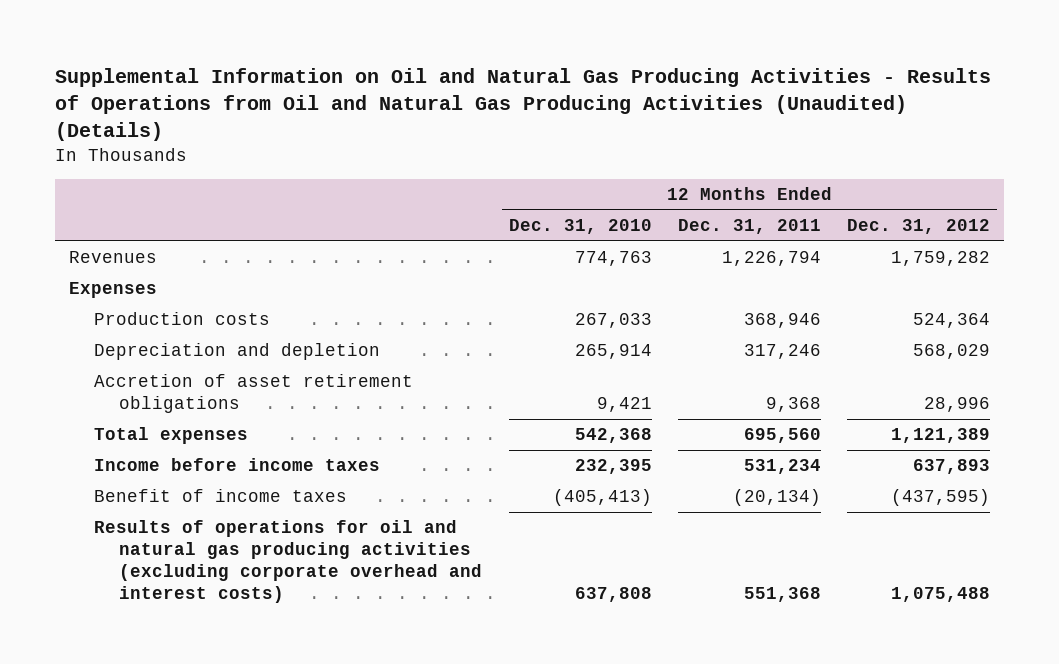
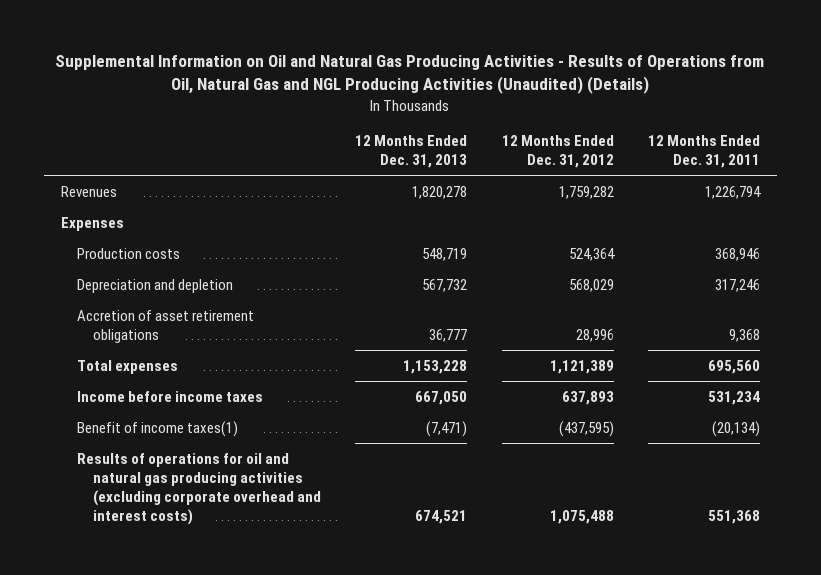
[55,67,992,142] Supplemental Information on Oil and Natural Gas Producing Activities - Results of Operations from Oil and Natural Gas Producing Activities (Unaudited) (Details) -> [55,55,765,95] Supplemental Information on Oil and Natural Gas Producing Activities - Results of Operations from Oil, Natural Gas and NGL Producing Activities (Unaudited) (Details)
[508,219,652,235] Dec. 31, 2010 -> none
none -> [355,135,468,169] 12 Months Ended Dec. 31, 2013
[94,489,348,503] Benefit of income taxes -> [76,420,238,437] Benefit of income taxes(1)

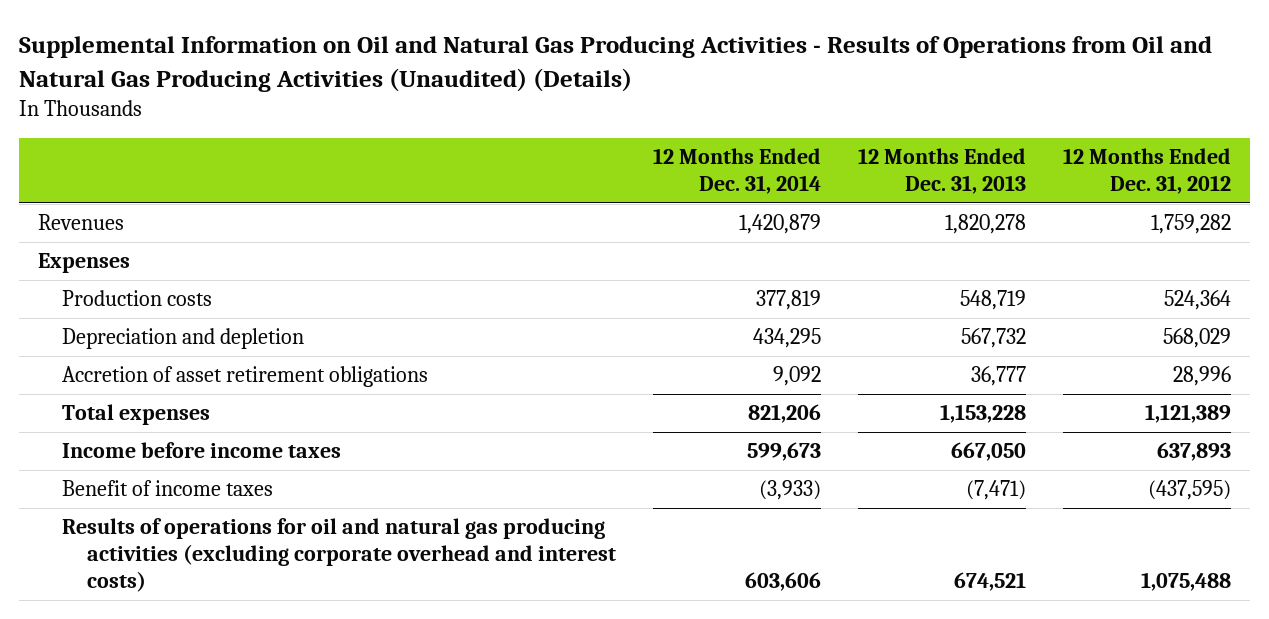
[55,55,765,95] Supplemental Information on Oil and Natural Gas Producing Activities - Results of Operations from Oil, Natural Gas and NGL Producing Activities (Unaudited) (Details) -> [19,35,1213,92] Supplemental Information on Oil and Natural Gas Producing Activities - Results of Operations from Oil and Natural Gas Producing Activities (Unaudited) (Details)
[647,135,760,169] 12 Months Ended Dec. 31, 2011 -> none
none -> [652,148,821,195] 12 Months Ended Dec. 31, 2014
[76,420,238,437] Benefit of income taxes(1) -> [62,480,274,497] Benefit of income taxes

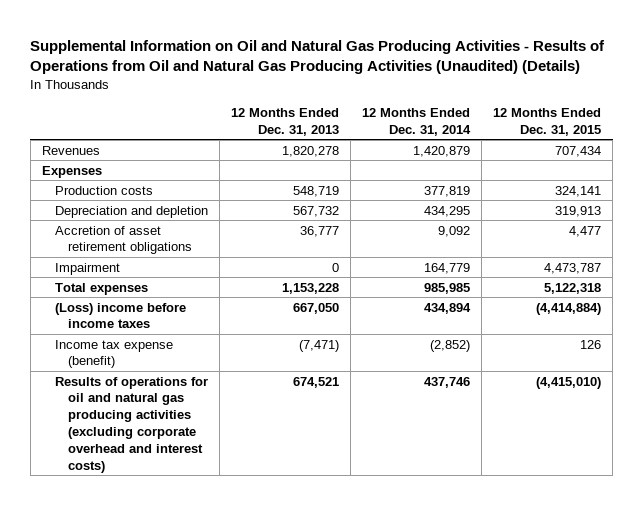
[1063,148,1232,195] 12 Months Ended Dec. 31, 2012 -> none
none -> [493,107,602,136] 12 Months Ended Dec. 31, 2015
none -> [54,262,120,275] Impairment
[747,404,821,424] 821,206 -> [424,282,471,294] 985,985
[62,442,342,459] Income before income taxes -> [54,302,186,329] (Loss) income before income taxes
[746,442,821,462] 599,673 -> [424,302,472,314] 434,894
[62,480,274,497] Benefit of income taxes -> [54,339,173,369] Income tax expense (benefit)
[758,480,821,501] (3,933) -> [430,339,471,352] (2,852)
[744,572,821,592] 603,606 -> [424,376,471,388] 437,746

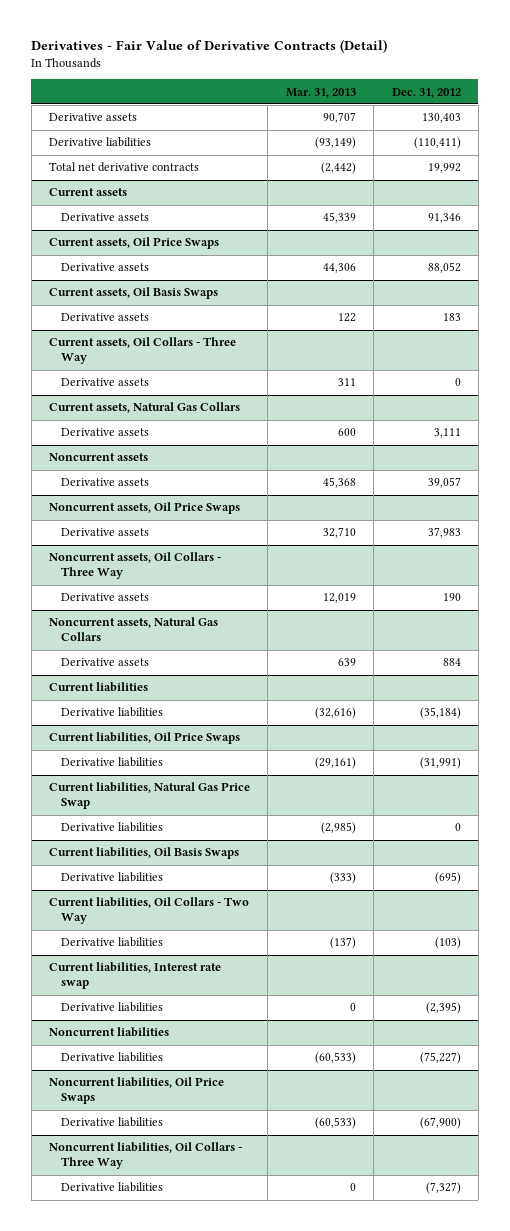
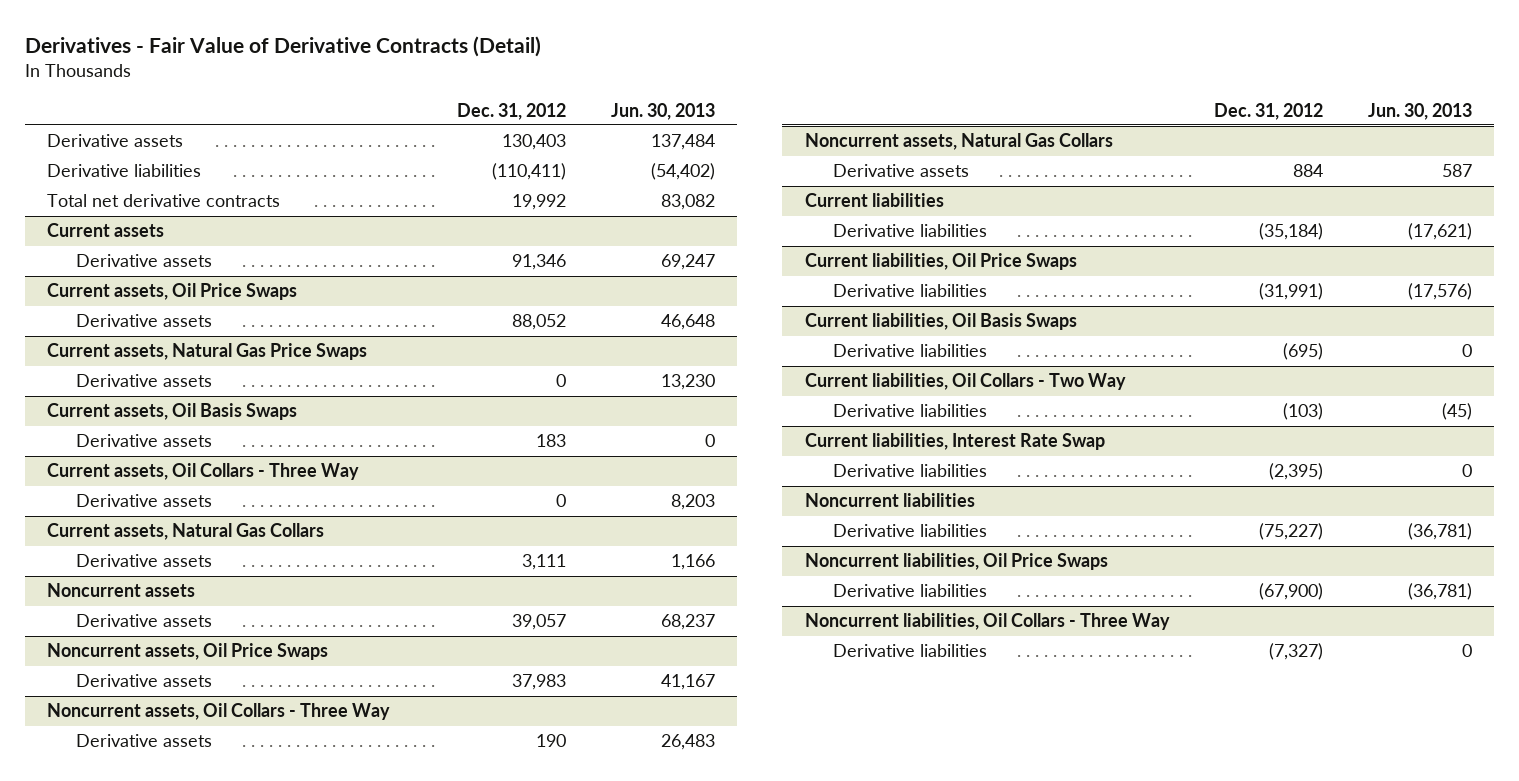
[285,87,356,98] Mar. 31, 2013 -> none
none -> [610,102,715,120] Jun. 30, 2013
none -> [47,343,368,361] Current assets, Natural Gas Price Swaps
none -> [75,374,212,388] Derivative assets
[49,782,251,810] Current liabilities, Natural Gas Price Swap -> none
[61,822,164,833] Derivative liabilities -> none
[49,962,222,990] Current liabilities, Interest rate swap -> [804,433,1105,451] Current liabilities, Interest Rate Swap

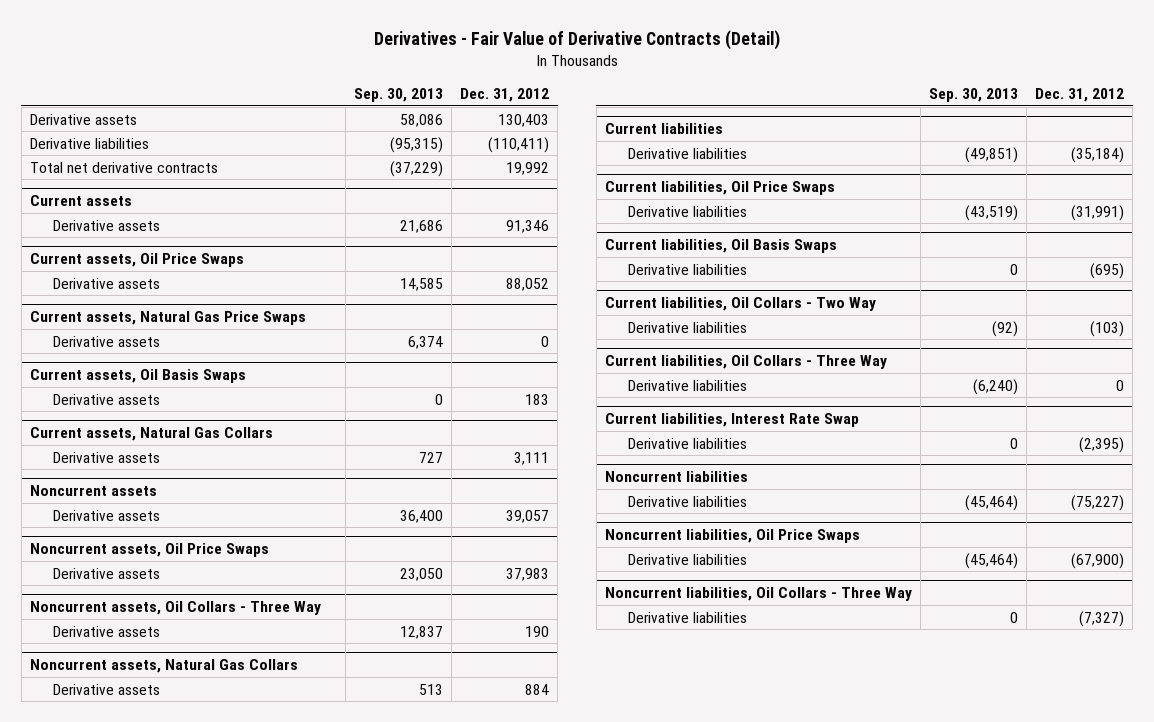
[610,102,715,120] Jun. 30, 2013 -> none
none -> [354,87,444,102] Sep. 30, 2013
[47,463,360,481] Current assets, Oil Collars - Three Way -> none
[75,494,212,508] Derivative assets -> none
none -> [604,355,887,370] Current liabilities, Oil Collars - Three Way
none -> [628,379,748,391] Derivative liabilities

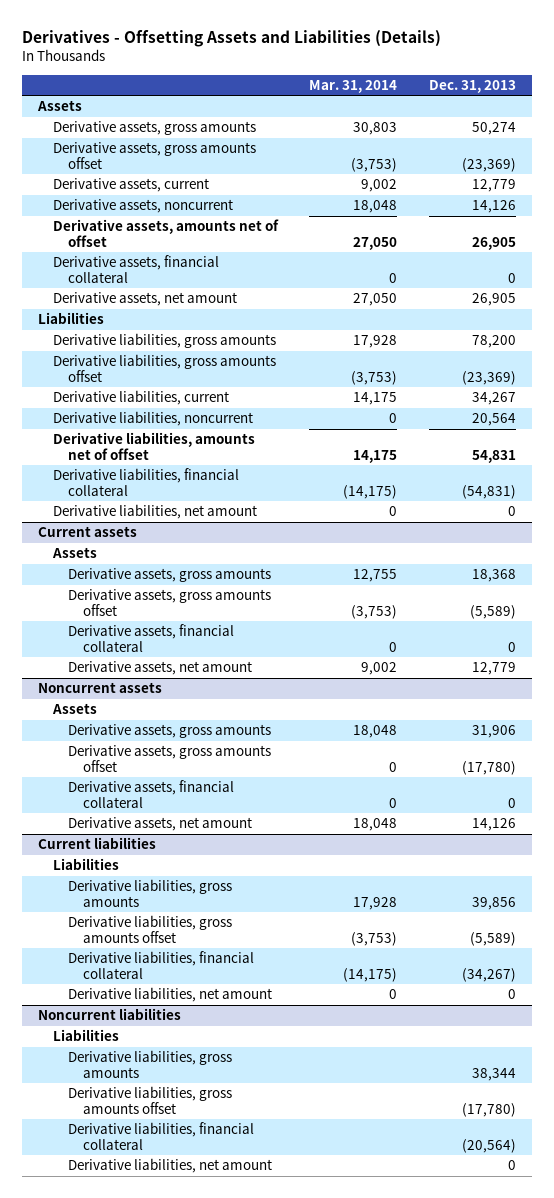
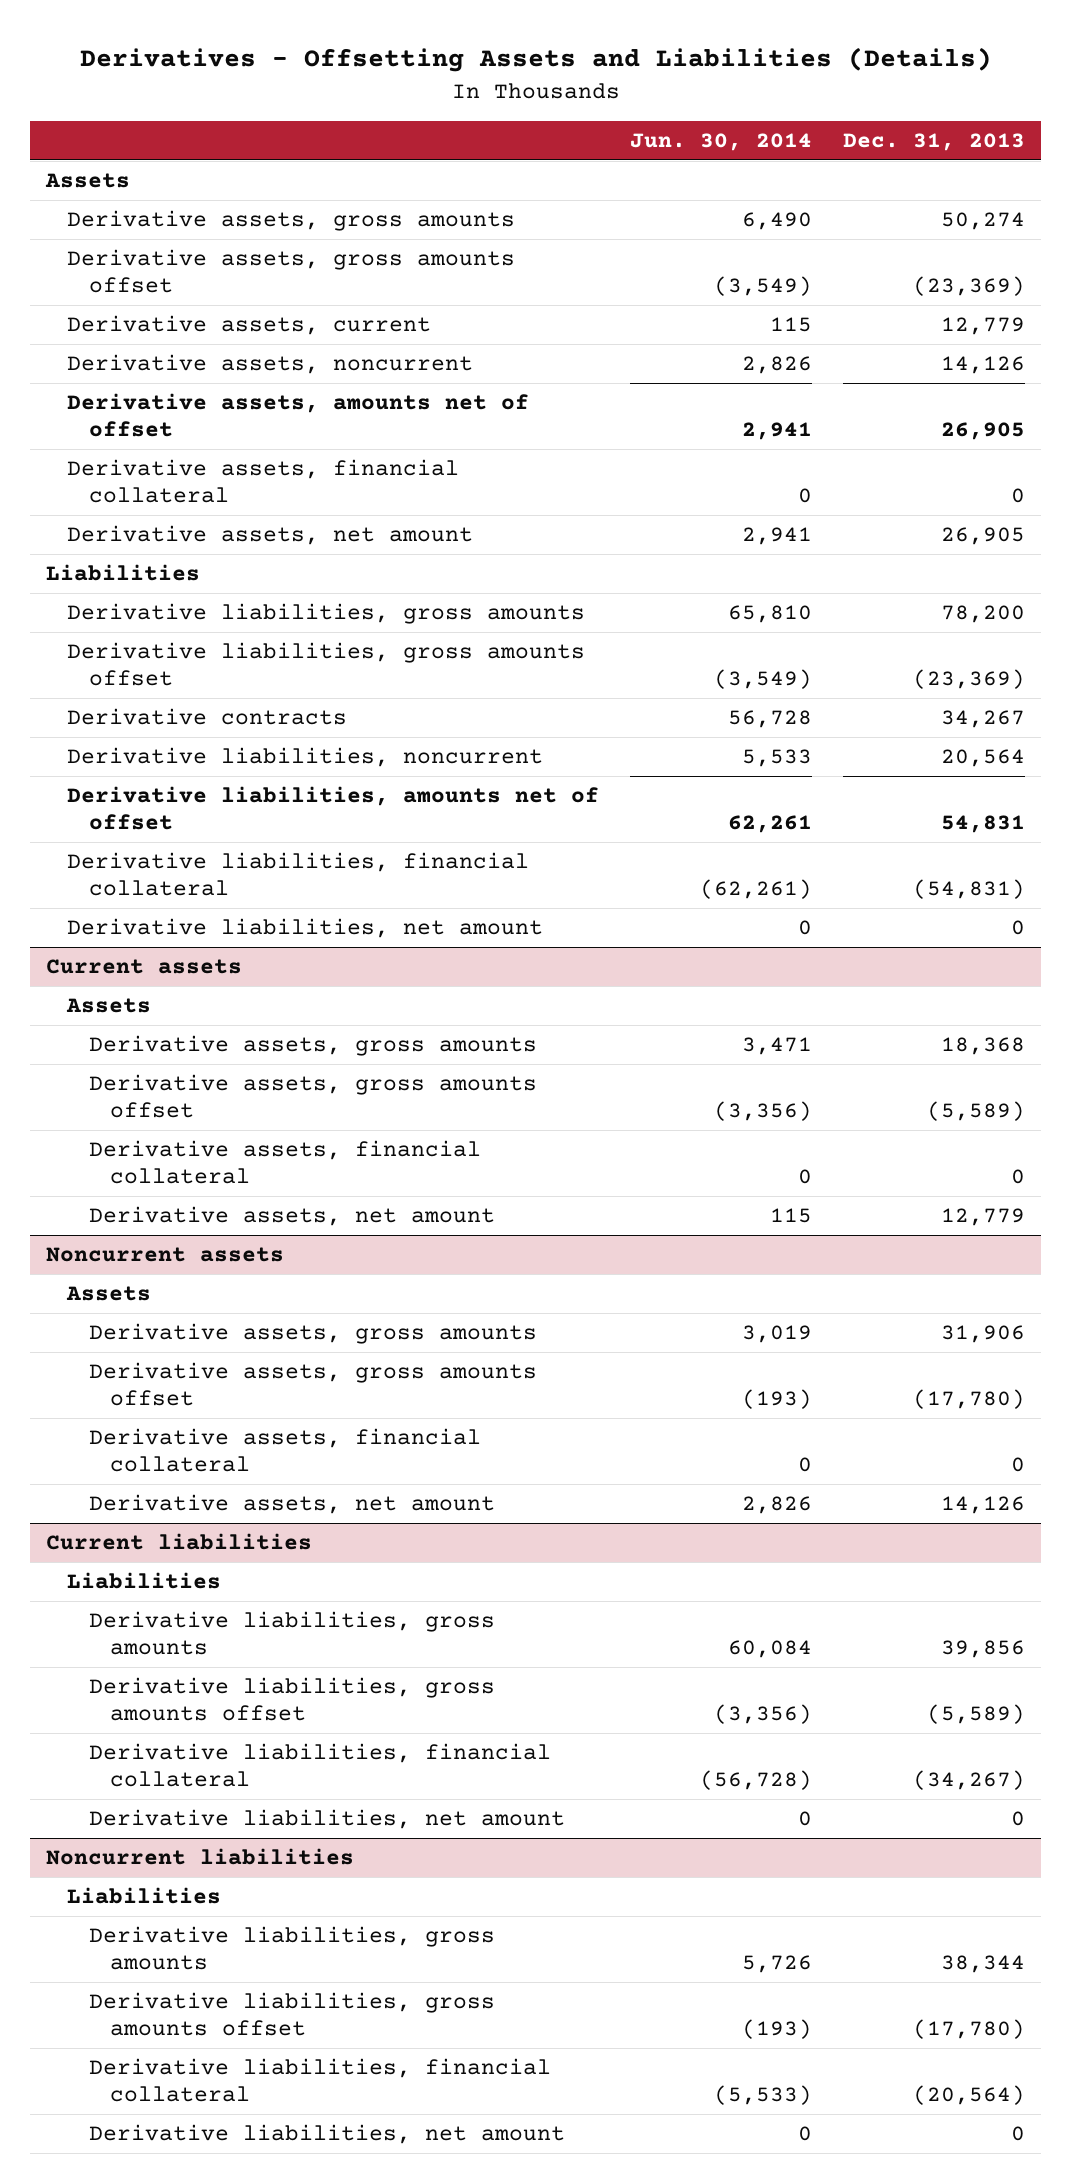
[309,80,398,94] Mar. 31, 2014 -> none
none -> [630,132,813,151] Jun. 30, 2014
[52,390,229,406] Derivative liabilities, current -> [67,708,348,726] Derivative contracts

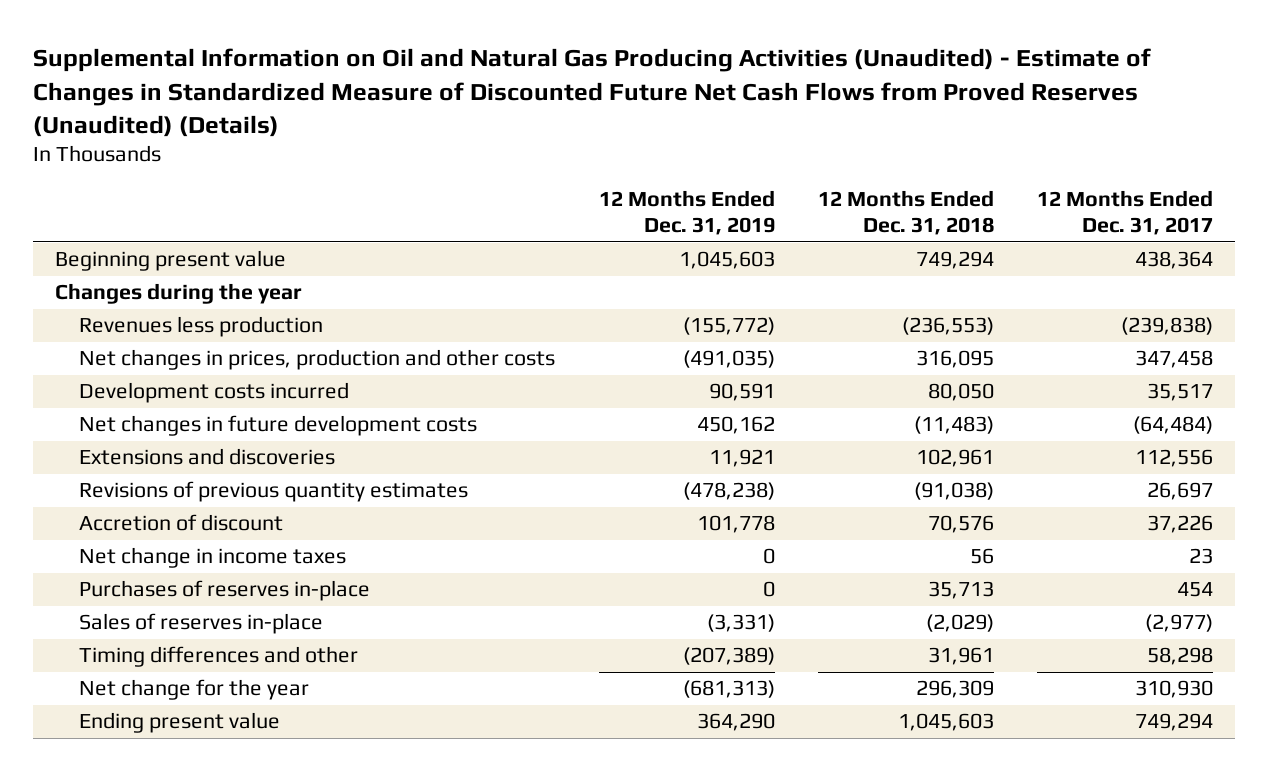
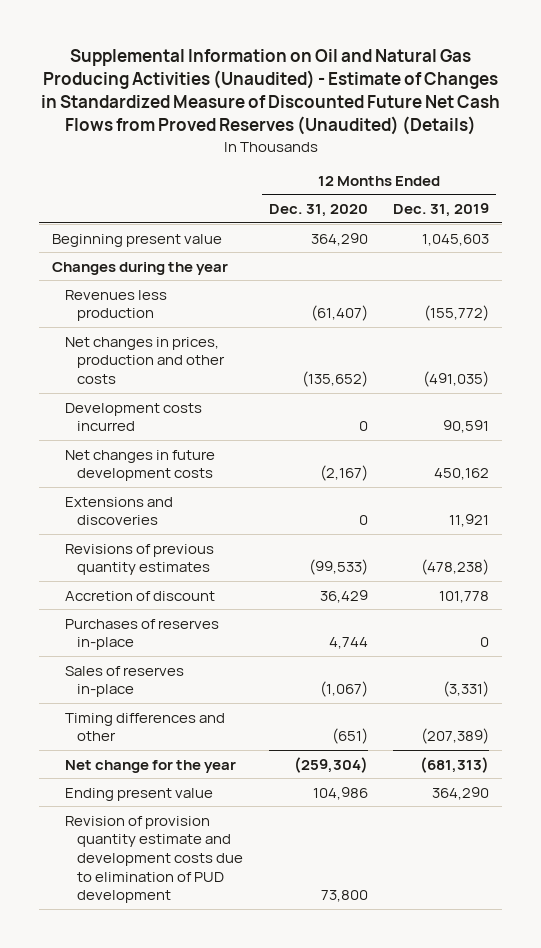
[817,190,994,236] 12 Months Ended Dec. 31, 2018 -> none
[1037,190,1214,236] 12 Months Ended Dec. 31, 2017 -> none
none -> [268,204,368,218] Dec. 31, 2020
[79,547,347,569] Net change in income taxes -> none
none -> [64,815,244,904] Revision of provision quantity estimate and development costs due to elimination of PUD development

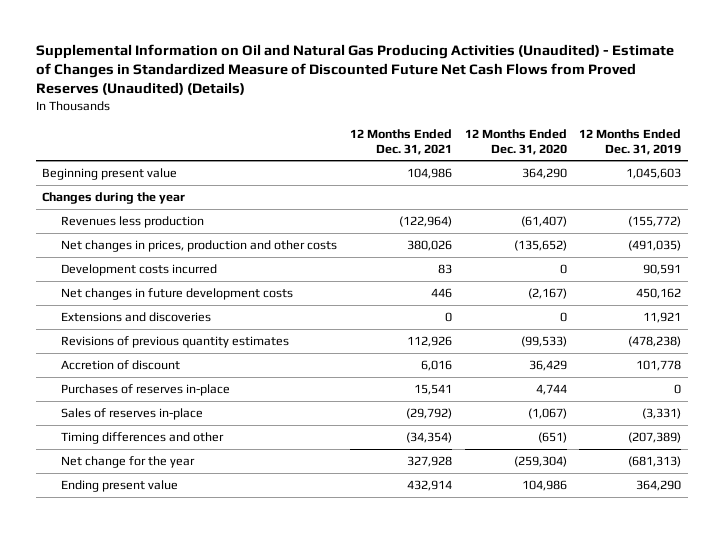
none -> [349,129,452,155] 12 Months Ended Dec. 31, 2021
[64,815,244,904] Revision of provision quantity estimate and development costs due to elimination of PUD development -> none

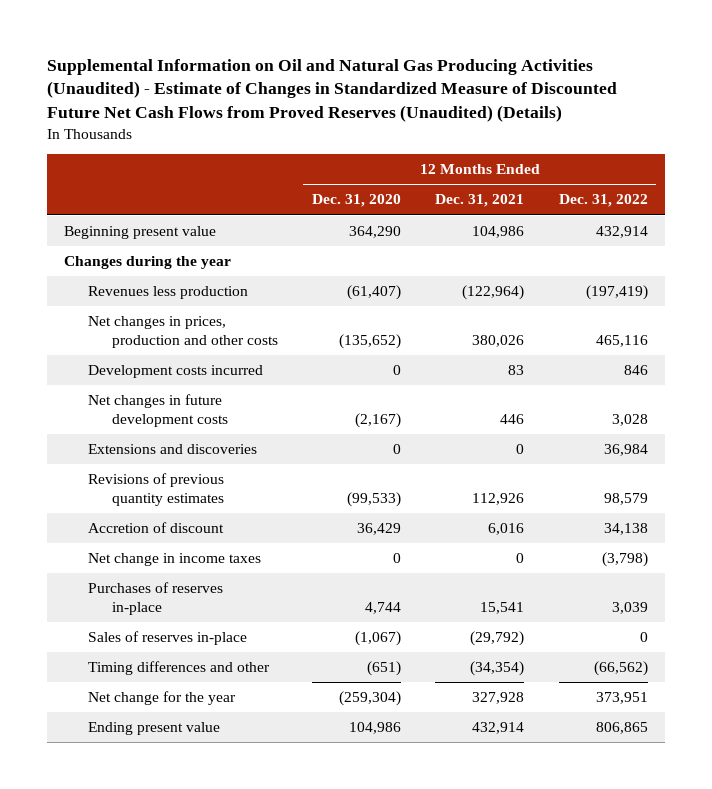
[579,129,682,155] 12 Months Ended Dec. 31, 2019 -> none
none -> [558,194,648,208] Dec. 31, 2022
none -> [87,553,261,567] Net change in income taxes

